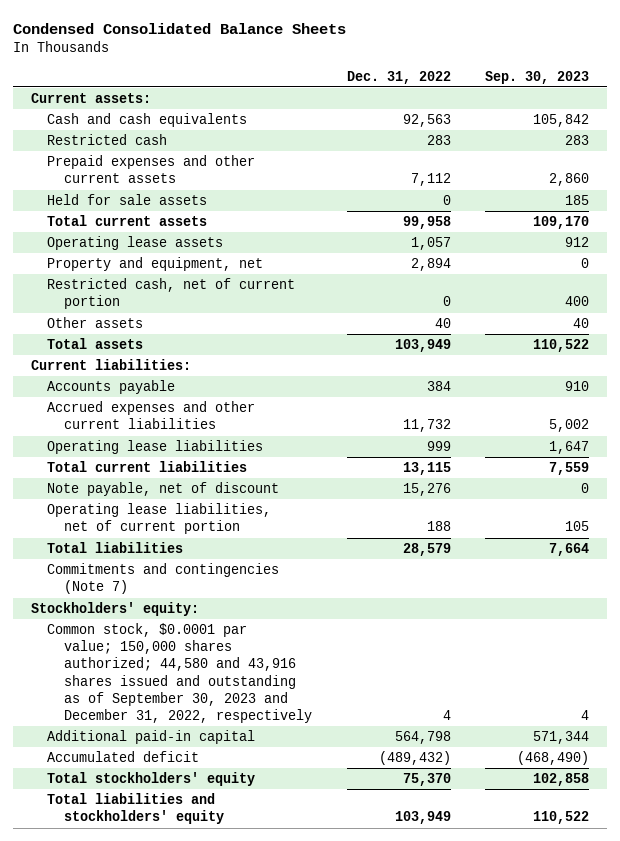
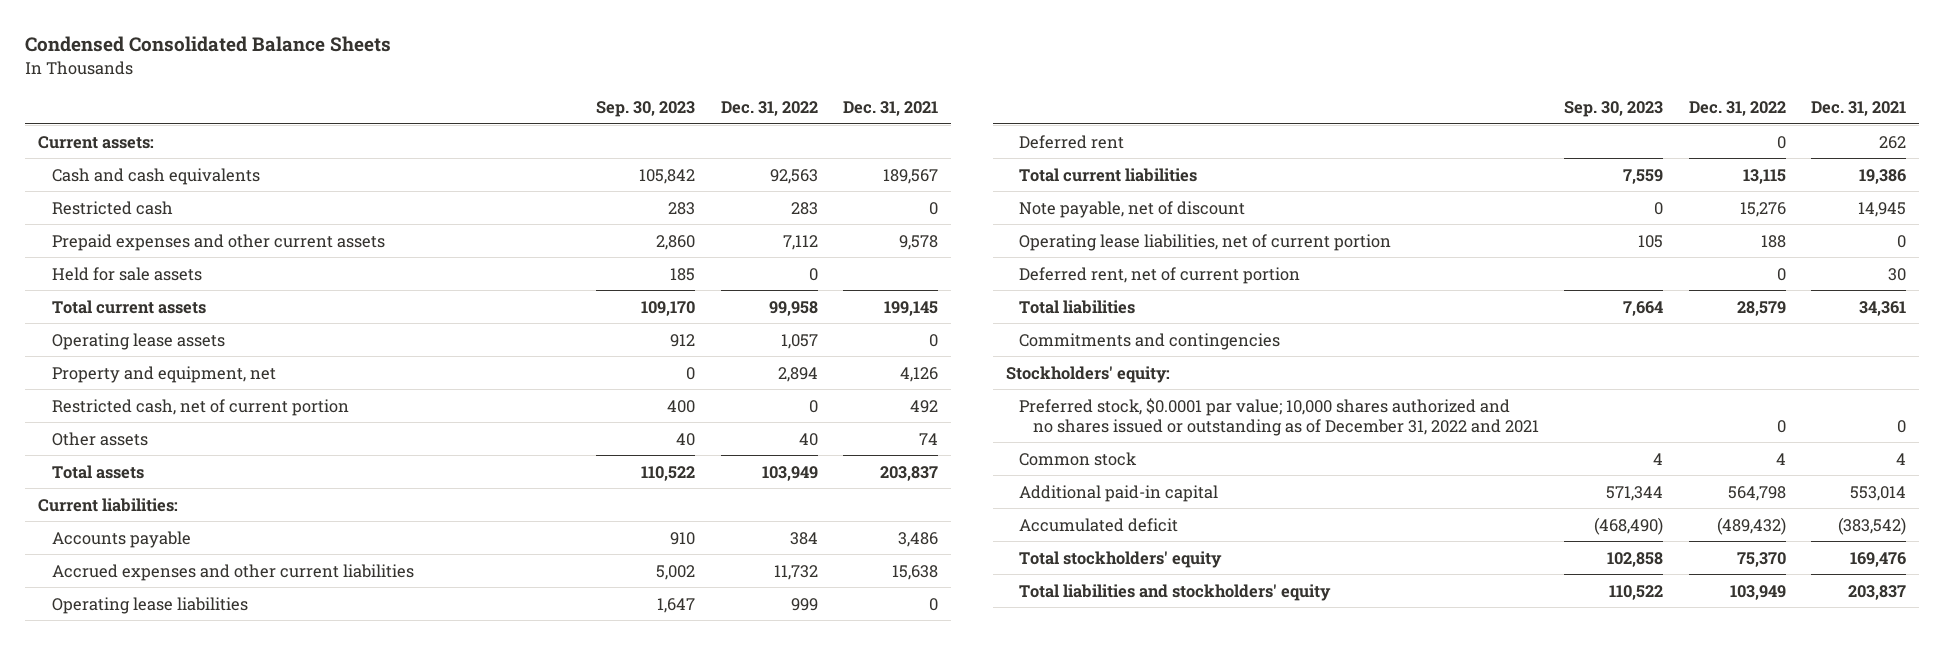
none -> [843,101,939,117] Dec. 31, 2021
none -> [1019,134,1125,149] Deferred rent
none -> [1019,266,1301,284] Deferred rent, net of current portion
[47,563,280,595] Commitments and contingencies (Note 7) -> [1019,332,1281,350] Commitments and contingencies
none -> [1019,397,1539,436] Preferred stock, $0.0001 par value; 10,000 shares authorized and no shares issued or outstanding as of December 31, 2022 and 2021
[47,623,312,724] Common stock, $0.0001 par value; 150,000 shares authorized; 44,580 and 43,916 shares issued and outstanding as of September 30, 2023 and December 31, 2022, respectively -> [1019,451,1138,466] Common stock

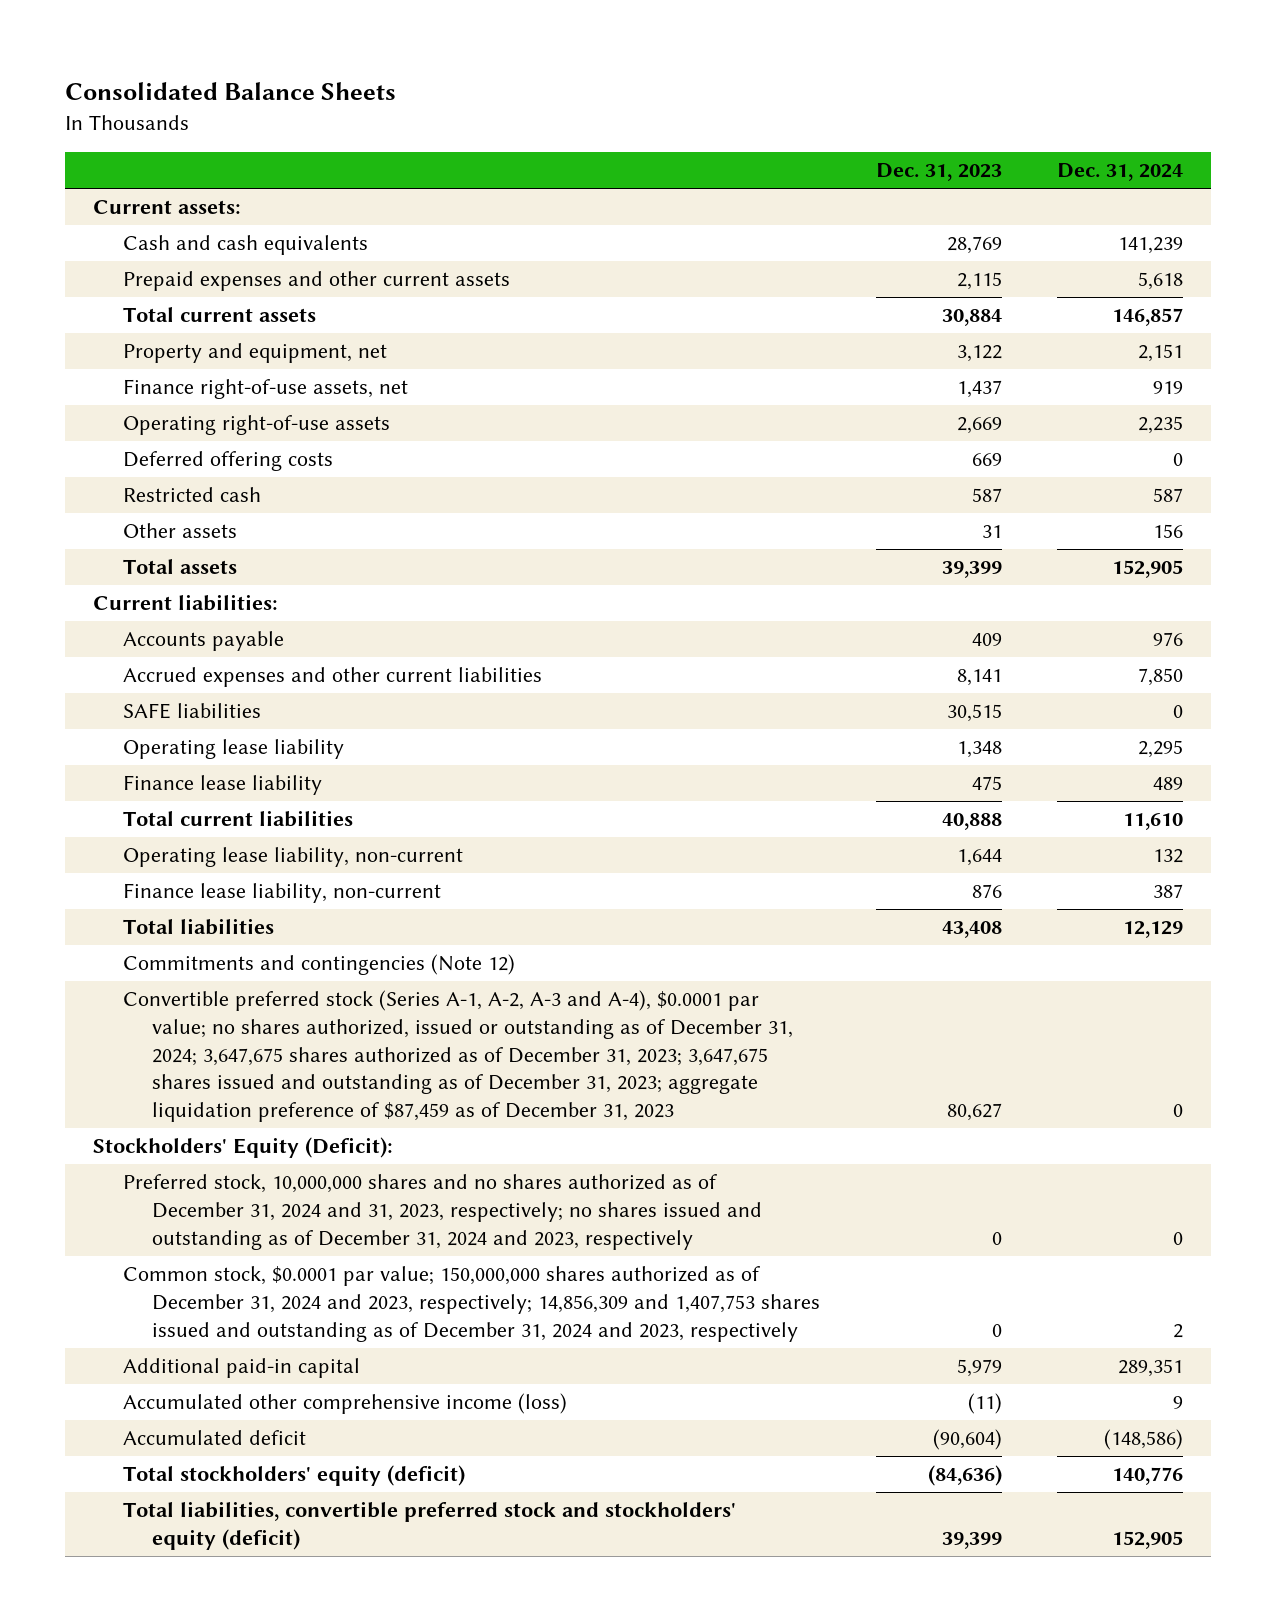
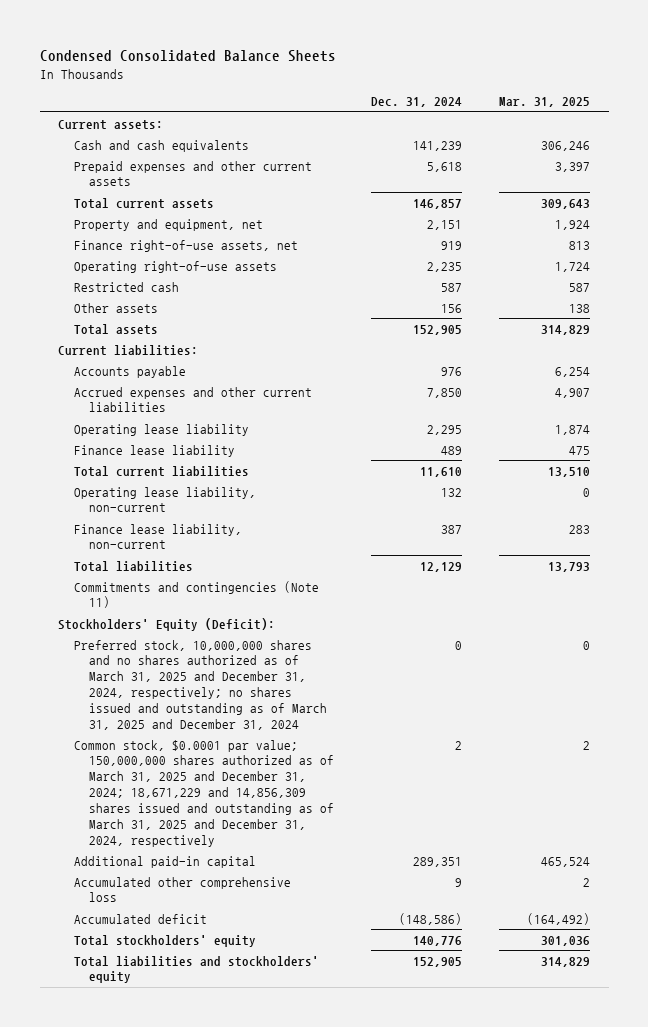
[65,81,397,100] Consolidated Balance Sheets -> [39,50,336,63] Condensed Consolidated Balance Sheets
[875,163,1002,182] Dec. 31, 2023 -> none
none -> [499,97,591,108] Mar. 31, 2025
[122,451,333,472] Deferred offering costs -> none
[122,703,261,720] SAFE liabilities -> none
[122,990,794,1123] Convertible preferred stock (Series A-1, A-2, A-3 and A-4), $0.0001 par value; no shares authorized, issued or outstanding as of December 31, 2024; 3,647,675 shares authorized as of December 31, 2023; 3,647,675 shares issued and outstanding as of December 31, 2023; aggregate liquidation preference of $87,459 as of December 31, 2023 -> none
[122,954,515,976] Commitments and contingencies (Note 12) -> [73,580,319,609] Commitments and contingencies (Note 11)
[122,1174,763,1250] Preferred stock, 10,000,000 shares and no shares authorized as of December 31, 2024 and 31, 2023, respectively; no shares issued and outstanding as of December 31, 2024 and 2023, respectively -> [73,639,328,731] Preferred stock, 10,000,000 shares and no shares authorized as of March 31, 2025 and December 31, 2024, respectively; no shares issued and outstanding as of March 31, 2025 and December 31, 2024
[122,1266,821,1342] Common stock, $0.0001 par value; 150,000,000 shares authorized as of December 31, 2024 and 2023, respectively; 14,856,309 and 1,407,753 shares issued and outstanding as of December 31, 2024 and 2023, respectively -> [73,739,335,848] Common stock, $0.0001 par value; 150,000,000 shares authorized as of March 31, 2025 and December 31, 2024; 18,671,229 and 14,856,309 shares issued and outstanding as of March 31, 2025 and December 31, 2024, respectively
[122,1393,567,1415] Accumulated other comprehensive income (loss) -> [73,876,291,903] Accumulated other comprehensive loss
[122,1465,465,1487] Total stockholders' equity (deficit) -> [73,934,256,947] Total stockholders' equity
[122,1501,736,1551] Total liabilities, convertible preferred stock and stockholders' equity (deficit) -> [73,955,319,984] Total liabilities and stockholders' equity

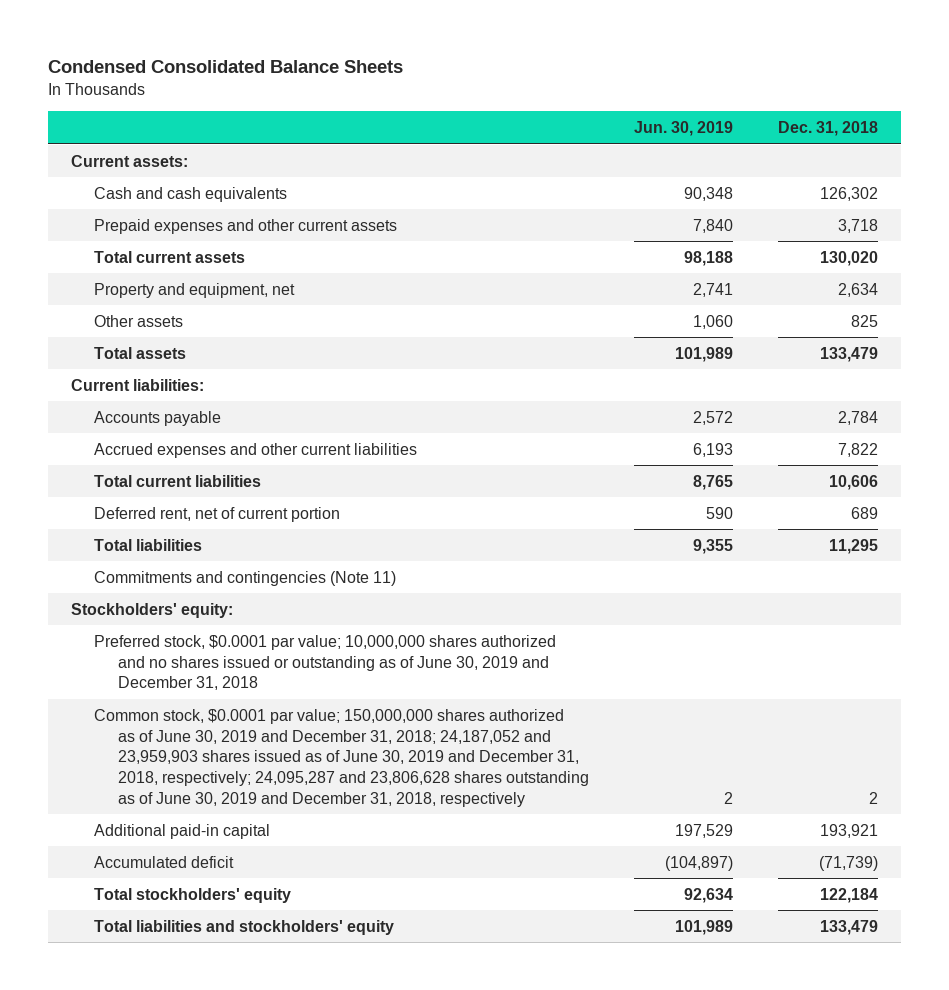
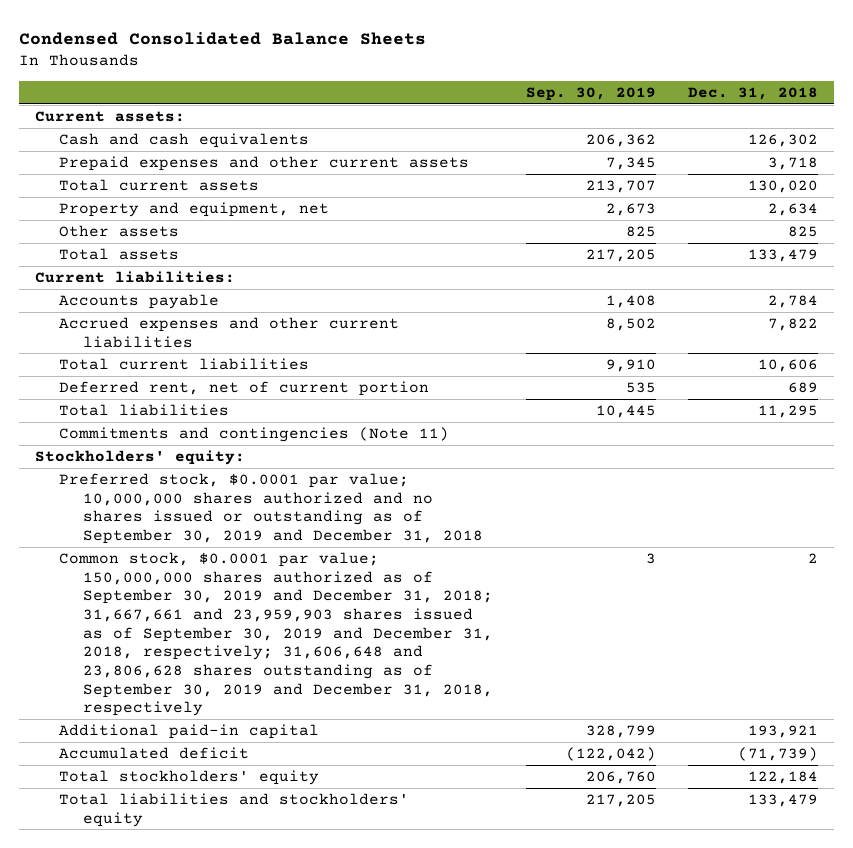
[633,121,733,137] Jun. 30, 2019 -> none
none -> [525,87,656,102] Sep. 30, 2019
[94,634,557,691] Preferred stock, $0.0001 par value; 10,000,000 shares authorized and no shares issued or outstanding as of June 30, 2019 and December 31, 2018 -> [59,472,484,544] Preferred stock, $0.0001 par value; 10,000,000 shares authorized and no shares issued or outstanding as of September 30, 2019 and December 31, 2018
[94,708,589,807] Common stock, $0.0001 par value; 150,000,000 shares authorized as of June 30, 2019 and December 31, 2018; 24,187,052 and 23,959,903 shares issued as of June 30, 2019 and December 31, 2018, respectively; 24,095,287 and 23,806,628 shares outstanding as of June 30, 2019 and December 31, 2018, respectively -> [59,551,494,717] Common stock, $0.0001 par value; 150,000,000 shares authorized as of September 30, 2019 and December 31, 2018; 31,667,661 and 23,959,903 shares issued as of September 30, 2019 and December 31, 2018, respectively; 31,606,648 and 23,806,628 shares outstanding as of September 30, 2019 and December 31, 2018, respectively

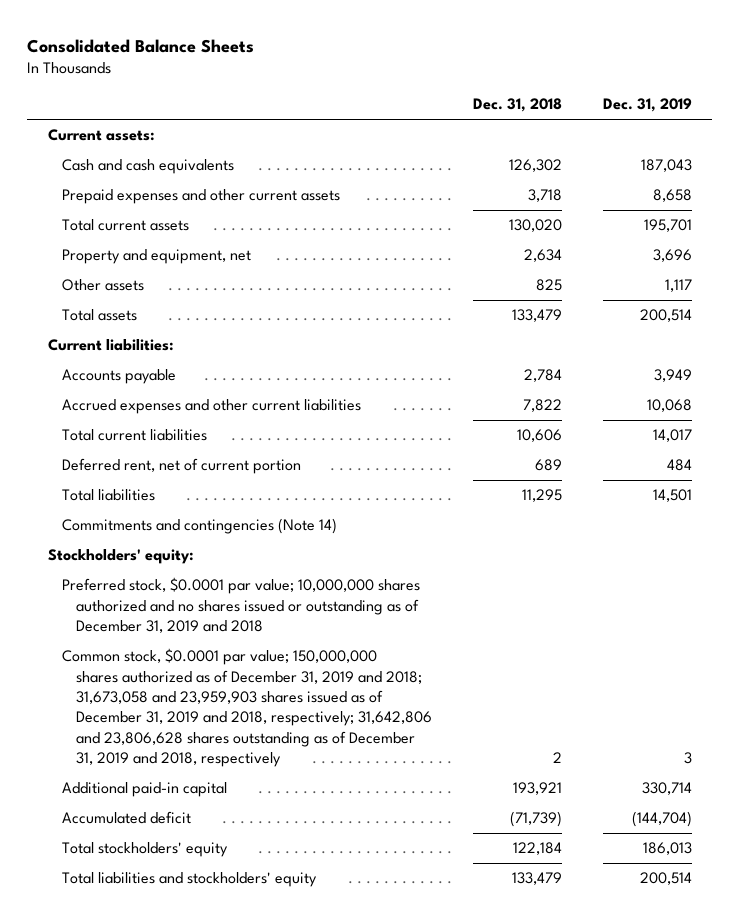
[19,31,427,45] Condensed Consolidated Balance Sheets -> [27,38,255,53] Consolidated Balance Sheets
[525,87,656,102] Sep. 30, 2019 -> none
none -> [602,98,692,113] Dec. 31, 2019
[59,426,450,442] Commitments and contingencies (Note 11) -> [61,518,337,535] Commitments and contingencies (Note 14)
[59,472,484,544] Preferred stock, $0.0001 par value; 10,000,000 shares authorized and no shares issued or outstanding as of September 30, 2019 and December 31, 2018 -> [61,577,420,634] Preferred stock, $0.0001 par value; 10,000,000 shares authorized and no shares issued or outstanding as of December 31, 2019 and 2018
[59,551,494,717] Common stock, $0.0001 par value; 150,000,000 shares authorized as of September 30, 2019 and December 31, 2018; 31,667,661 and 23,959,903 shares issued as of September 30, 2019 and December 31, 2018, respectively; 31,606,648 and 23,806,628 shares outstanding as of September 30, 2019 and December 31, 2018, respectively -> [61,648,433,768] Common stock, $0.0001 par value; 150,000,000 shares authorized as of December 31, 2019 and 2018; 31,673,058 and 23,959,903 shares issued as of December 31, 2019 and 2018, respectively; 31,642,806 and 23,806,628 shares outstanding as of December 31, 2019 and 2018, respectively

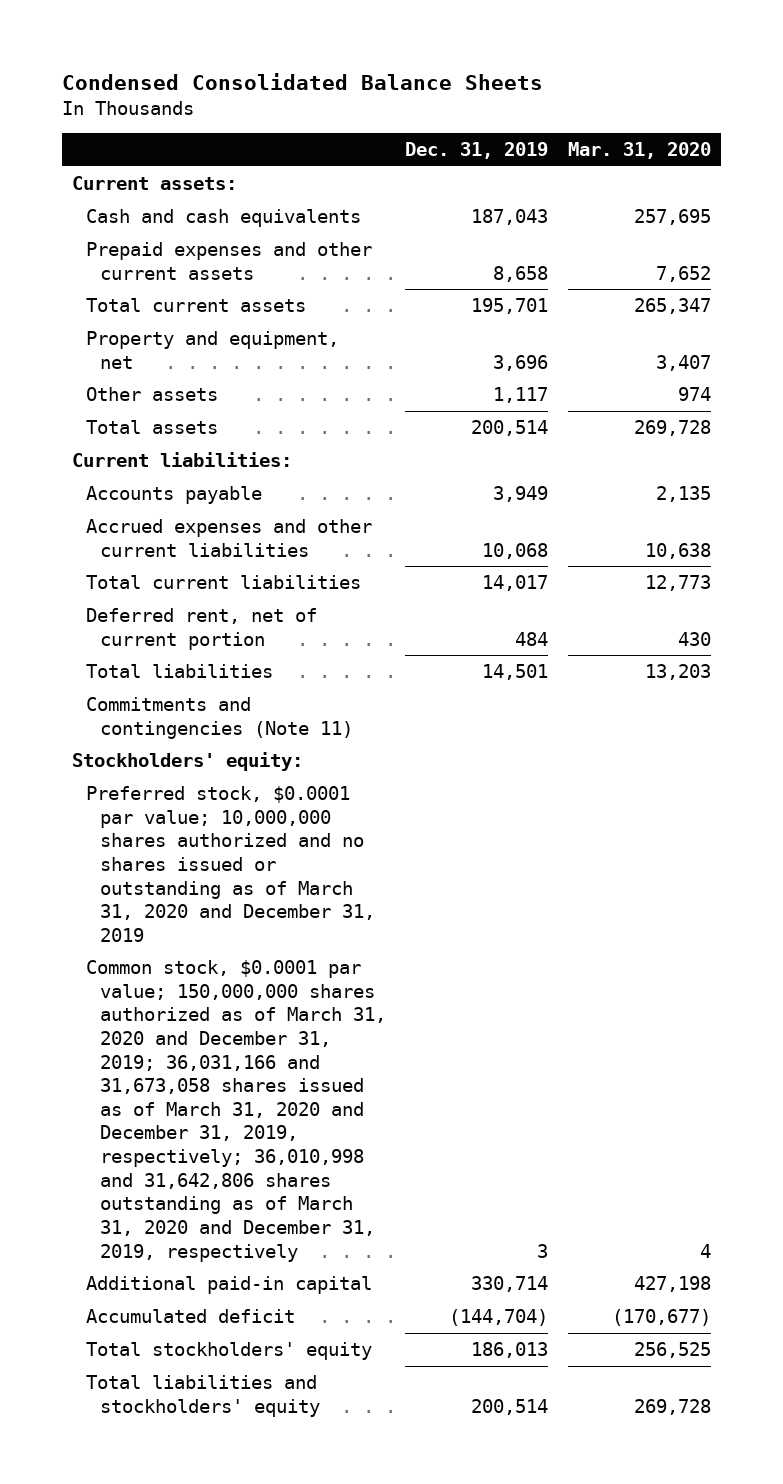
[27,38,255,53] Consolidated Balance Sheets -> [61,72,543,90] Condensed Consolidated Balance Sheets
[472,98,562,113] Dec. 31, 2018 -> none
none -> [568,141,712,159] Mar. 31, 2020
[61,518,337,535] Commitments and contingencies (Note 14) -> [85,697,353,739] Commitments and contingencies (Note 11)
[61,577,420,634] Preferred stock, $0.0001 par value; 10,000,000 shares authorized and no shares issued or outstanding as of December 31, 2019 and 2018 -> [85,786,375,942] Preferred stock, $0.0001 par value; 10,000,000 shares authorized and no shares issued or outstanding as of March 31, 2020 and December 31, 2019
[61,648,433,768] Common stock, $0.0001 par value; 150,000,000 shares authorized as of December 31, 2019 and 2018; 31,673,058 and 23,959,903 shares issued as of December 31, 2019 and 2018, respectively; 31,642,806 and 23,806,628 shares outstanding as of December 31, 2019 and 2018, respectively -> [85,960,386,1262] Common stock, $0.0001 par value; 150,000,000 shares authorized as of March 31, 2020 and December 31, 2019; 36,031,166 and 31,673,058 shares issued as of March 31, 2020 and December 31, 2019, respectively; 36,010,998 and 31,642,806 shares outstanding as of March 31, 2020 and December 31, 2019, respectively

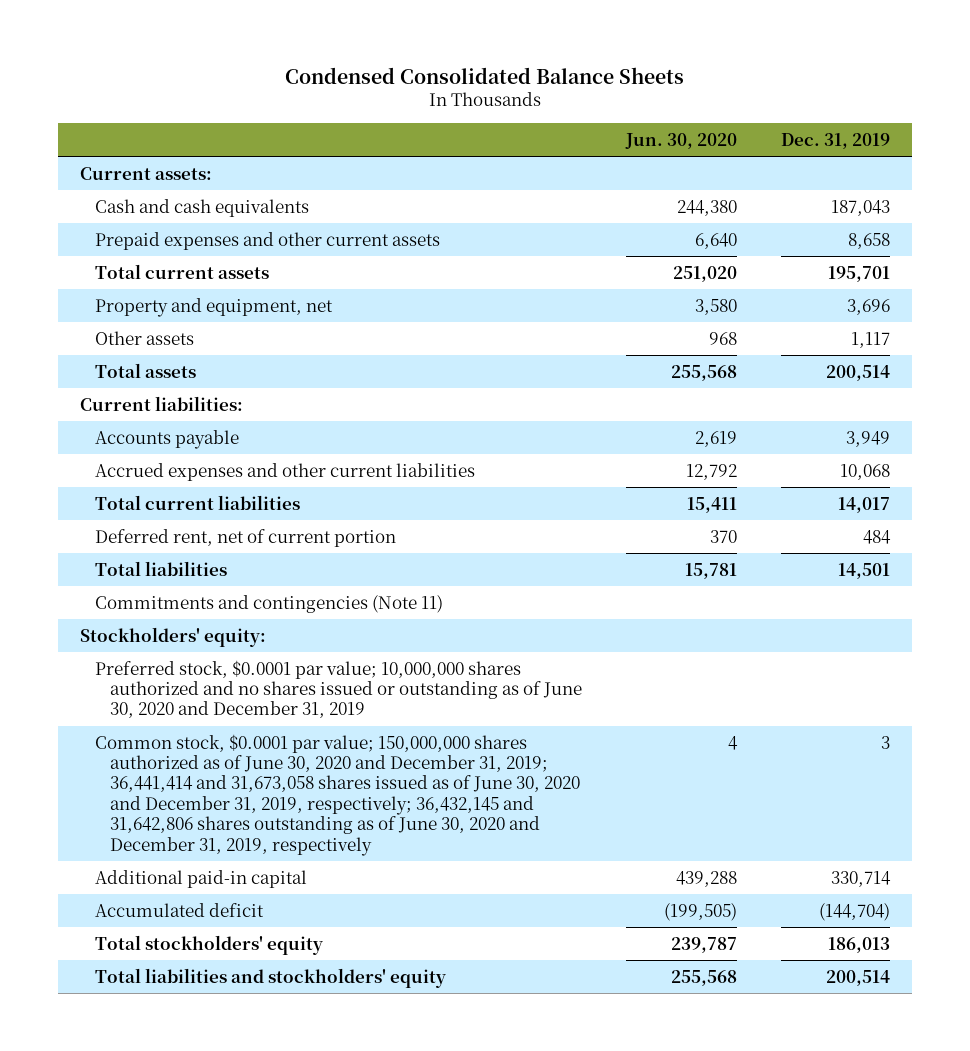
[568,141,712,159] Mar. 31, 2020 -> none
none -> [624,132,737,149] Jun. 30, 2020
[85,786,375,942] Preferred stock, $0.0001 par value; 10,000,000 shares authorized and no shares issued or outstanding as of March 31, 2020 and December 31, 2019 -> [94,659,582,719] Preferred stock, $0.0001 par value; 10,000,000 shares authorized and no shares issued or outstanding as of June 30, 2020 and December 31, 2019
[85,960,386,1262] Common stock, $0.0001 par value; 150,000,000 shares authorized as of March 31, 2020 and December 31, 2019; 36,031,166 and 31,673,058 shares issued as of March 31, 2020 and December 31, 2019, respectively; 36,010,998 and 31,642,806 shares outstanding as of March 31, 2020 and December 31, 2019, respectively -> [94,733,580,856] Common stock, $0.0001 par value; 150,000,000 shares authorized as of June 30, 2020 and December 31, 2019; 36,441,414 and 31,673,058 shares issued as of June 30, 2020 and December 31, 2019, respectively; 36,432,145 and 31,642,806 shares outstanding as of June 30, 2020 and December 31, 2019, respectively

